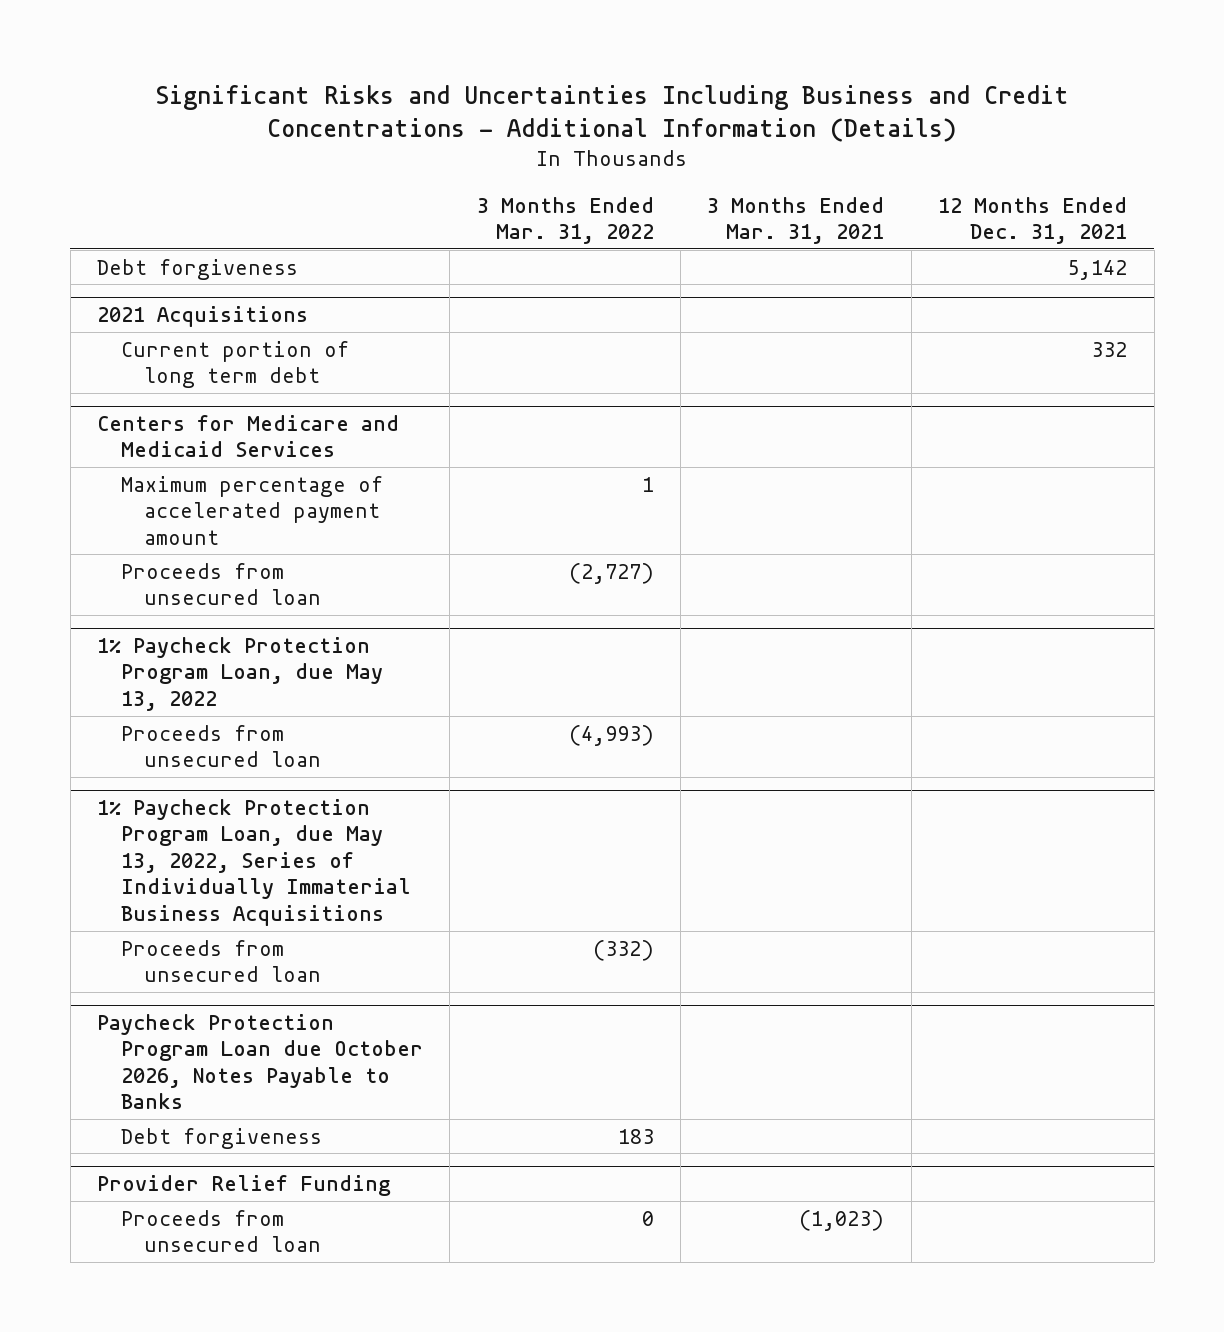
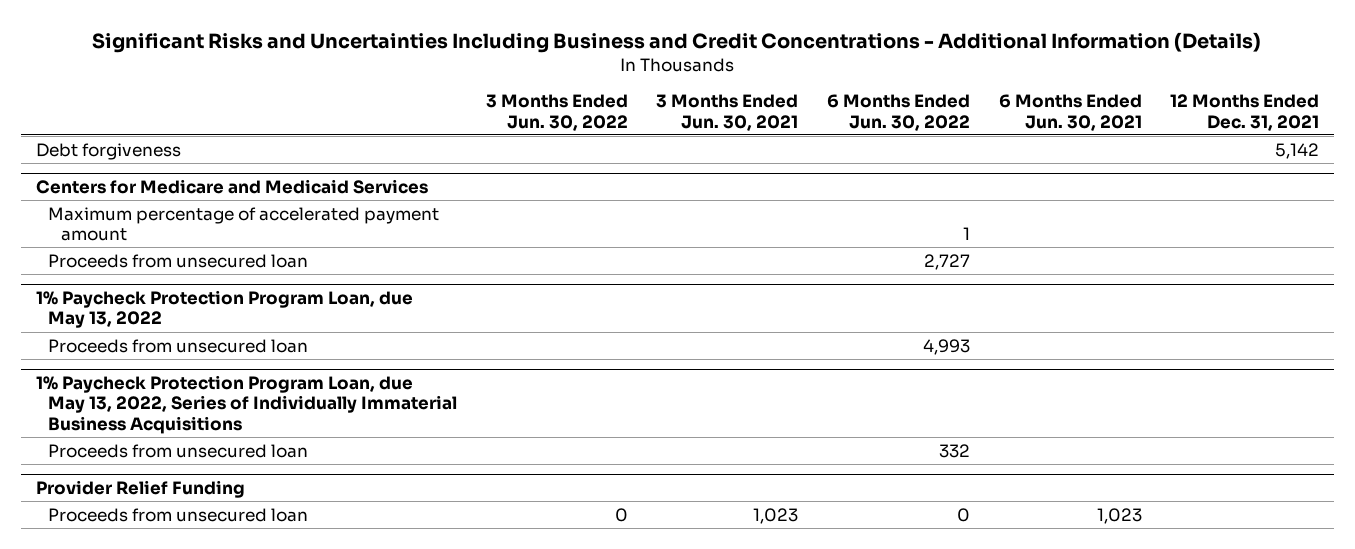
[476,196,654,245] 3 Months Ended Mar. 31, 2022 -> none
[707,196,885,245] 3 Months Ended Mar. 31, 2021 -> none
none -> [485,94,628,131] 3 Months Ended Jun. 30, 2022
none -> [656,94,799,131] 3 Months Ended Jun. 30, 2021
none -> [827,94,971,131] 6 Months Ended Jun. 30, 2022
none -> [998,94,1142,131] 6 Months Ended Jun. 30, 2021
[97,305,309,327] 2021 Acquisitions -> none
[120,340,349,389] Current portion of long term debt -> none
[97,1013,423,1110] Paycheck Protection Program Loan due October 2026, Notes Payable to Banks -> none
[120,1127,322,1149] Debt forgiveness -> none

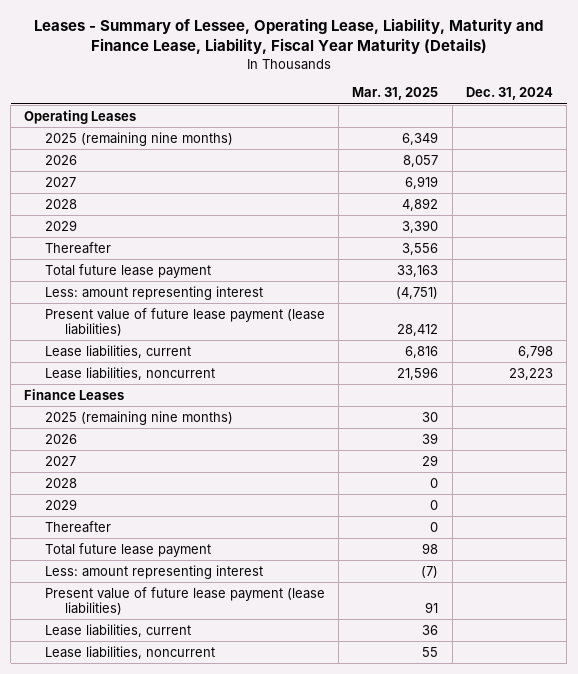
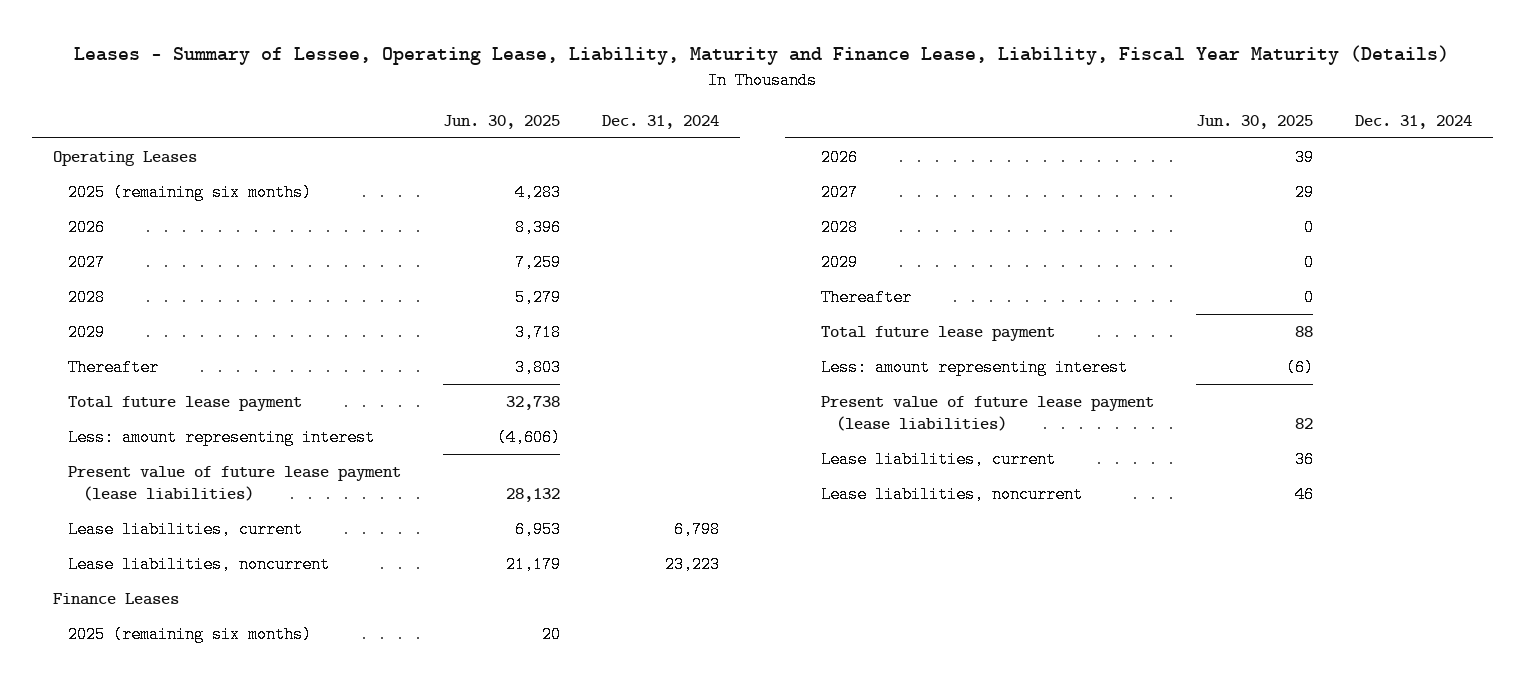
[352,87,439,101] Mar. 31, 2025 -> none
none -> [442,114,560,129] Jun. 30, 2025
[44,131,233,146] 2025 (remaining nine months) -> [67,183,312,201] 2025 (remaining six months)
[44,410,233,425] 2025 (remaining nine months) -> [67,625,312,643] 2025 (remaining six months)

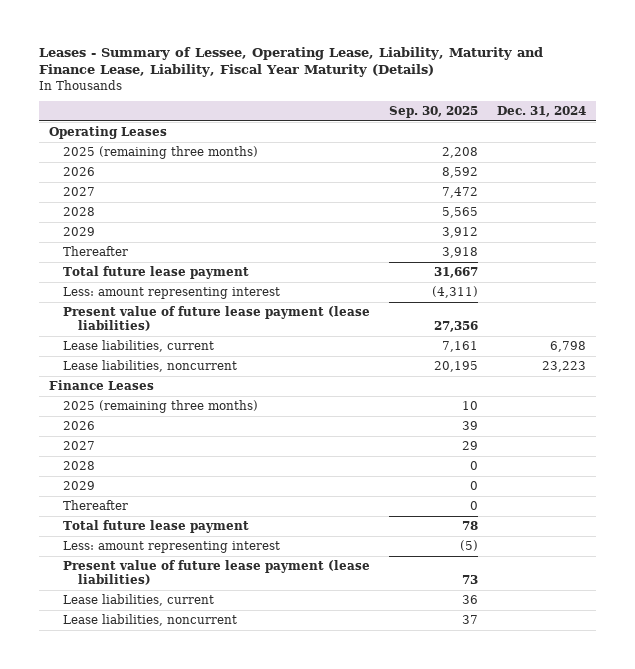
[442,114,560,129] Jun. 30, 2025 -> none
none -> [389,105,479,118] Sep. 30, 2025
[67,183,312,201] 2025 (remaining six months) -> [63,145,259,159] 2025 (remaining three months)
[67,625,312,643] 2025 (remaining six months) -> [63,399,259,413] 2025 (remaining three months)

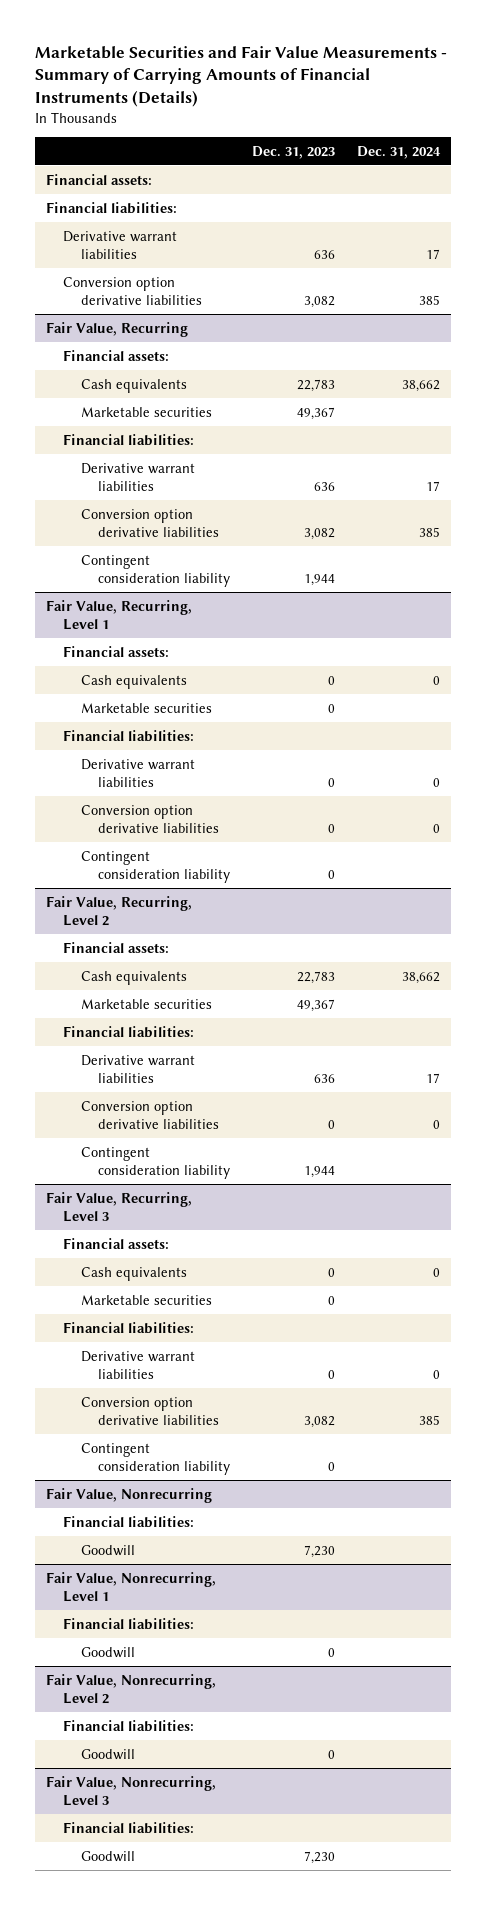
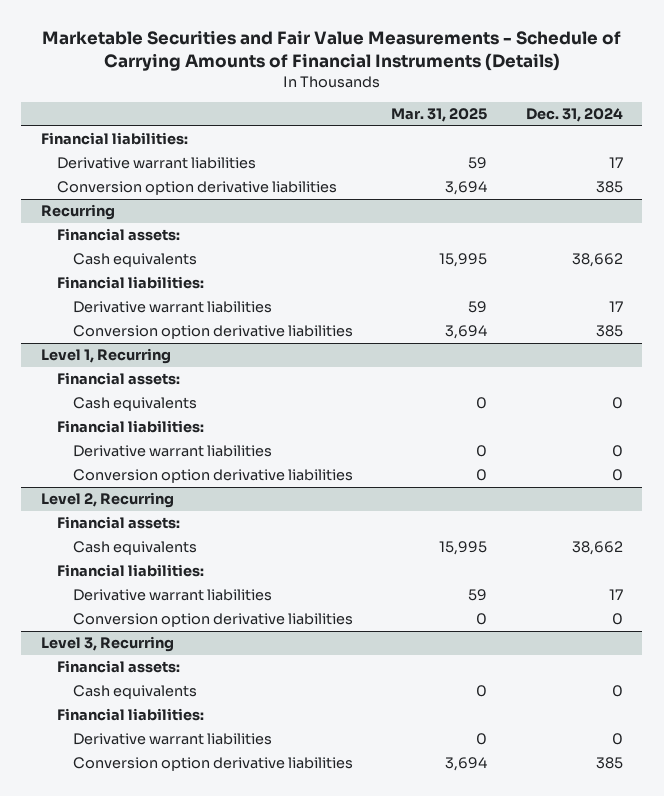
[34,45,447,108] Marketable Securities and Fair Value Measurements - Summary of Carrying Amounts of Financial Instruments (Details) -> [41,30,621,72] Marketable Securities and Fair Value Measurements - Schedule of Carrying Amounts of Financial Instruments (Details)
[252,145,336,159] Dec. 31, 2023 -> none
none -> [391,107,488,122] Mar. 31, 2025
[45,173,152,185] Financial assets: -> none
[45,321,188,337] Fair Value, Recurring -> [40,204,115,221] Recurring
[80,406,212,417] Marketable securities -> none
[80,554,231,587] Contingent consideration liability -> none
[45,599,192,630] Fair Value, Recurring, Level 1 -> [40,348,171,365] Level 1, Recurring
[80,702,212,713] Marketable securities -> none
[80,850,231,883] Contingent consideration liability -> none
[45,895,192,926] Fair Value, Recurring, Level 2 -> [40,492,174,509] Level 2, Recurring
[80,998,212,1009] Marketable securities -> none
[80,1146,231,1179] Contingent consideration liability -> none
[45,1191,192,1222] Fair Value, Recurring, Level 3 -> [40,636,174,653] Level 3, Recurring
[80,1294,212,1305] Marketable securities -> none
[80,1442,231,1475] Contingent consideration liability -> none
[45,1487,212,1503] Fair Value, Nonrecurring -> none
[63,1515,195,1528] Financial liabilities: -> none
[80,1544,135,1556] Goodwill -> none
[45,1571,216,1602] Fair Value, Nonrecurring, Level 1 -> none
[63,1617,195,1630] Financial liabilities: -> none
[80,1646,135,1658] Goodwill -> none
[45,1673,216,1704] Fair Value, Nonrecurring, Level 2 -> none
[63,1719,195,1732] Financial liabilities: -> none
[80,1748,135,1760] Goodwill -> none
[45,1775,216,1806] Fair Value, Nonrecurring, Level 3 -> none
[63,1821,195,1834] Financial liabilities: -> none
[80,1850,135,1862] Goodwill -> none

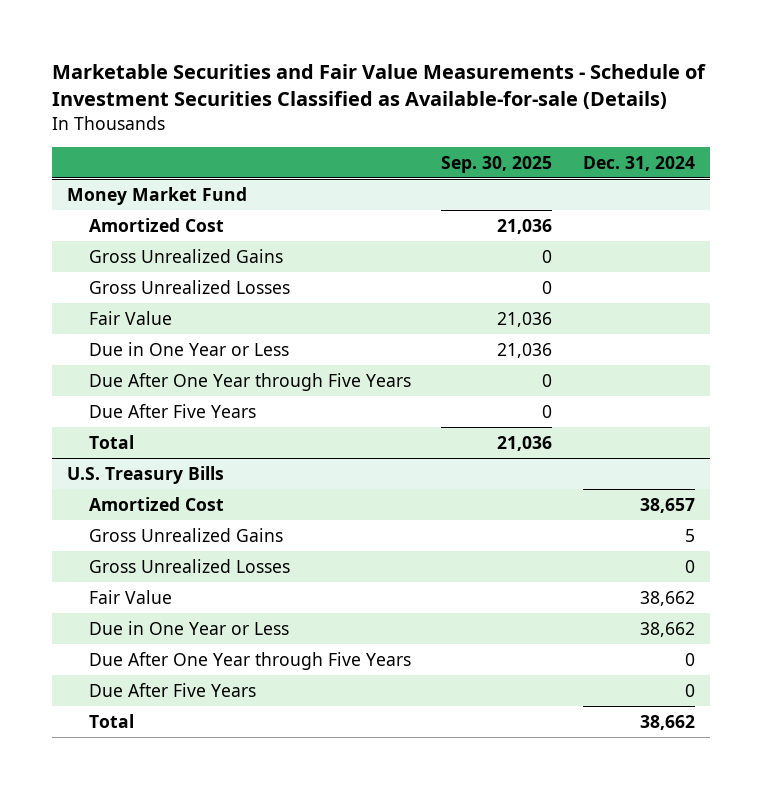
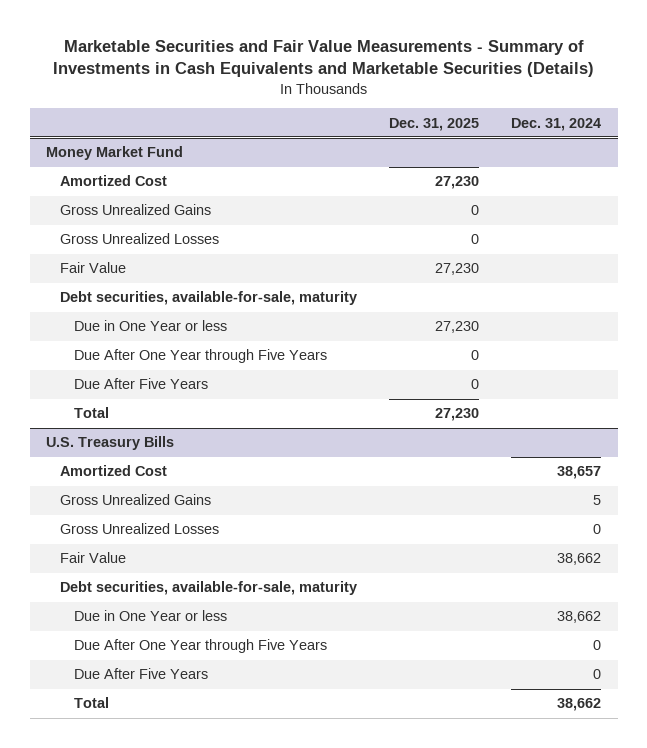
[51,63,706,110] Marketable Securities and Fair Value Measurements - Schedule of Investment Securities Classified as Available-for-sale (Details) -> [52,40,594,78] Marketable Securities and Fair Value Measurements - Summary of Investments in Cash Equivalents and Marketable Securities (Details)
[441,155,553,173] Sep. 30, 2025 -> none
none -> [389,117,480,131] Dec. 31, 2025
none -> [59,291,357,306] Debt securities, available-for-sale, maturity
[88,341,289,356] Due in One Year or Less -> [73,320,227,332] Due in One Year or less
none -> [59,581,357,596] Debt securities, available-for-sale, maturity
[88,620,289,635] Due in One Year or Less -> [73,610,227,622] Due in One Year or less

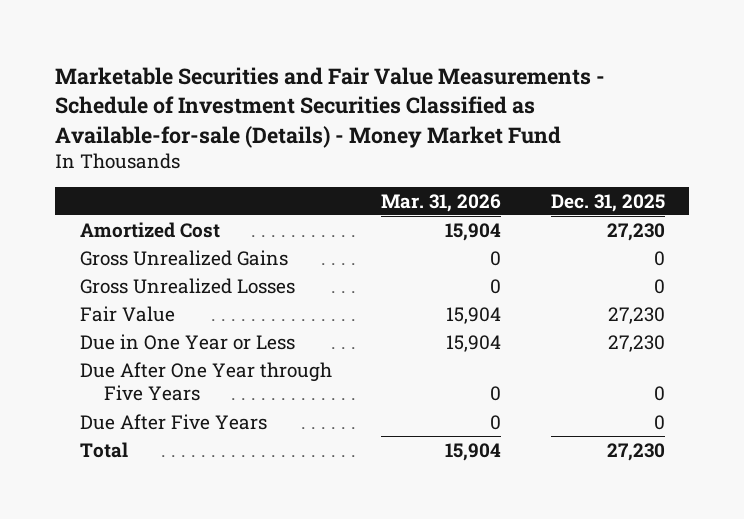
[52,40,594,78] Marketable Securities and Fair Value Measurements - Summary of Investments in Cash Equivalents and Marketable Securities (Details) -> [54,67,605,148] Marketable Securities and Fair Value Measurements - Schedule of Investment Securities Classified as Available-for-sale (Details) - Money Market Fund
[511,117,602,131] Dec. 31, 2024 -> none
none -> [381,193,502,212] Mar. 31, 2026
[46,146,184,161] Money Market Fund -> none
[59,291,357,306] Debt securities, available-for-sale, maturity -> none
[73,320,227,332] Due in One Year or less -> [79,333,295,350] Due in One Year or Less
[46,436,175,451] U.S. Treasury Bills -> none
[59,465,167,477] Amortized Cost -> none
[59,494,211,506] Gross Unrealized Gains -> none
[59,523,219,535] Gross Unrealized Losses -> none
[59,552,126,564] Fair Value -> none
[59,581,357,596] Debt securities, available-for-sale, maturity -> none
[73,610,227,622] Due in One Year or less -> none
[73,639,327,654] Due After One Year through Five Years -> none
[73,668,208,680] Due After Five Years -> none
[73,697,109,709] Total -> none

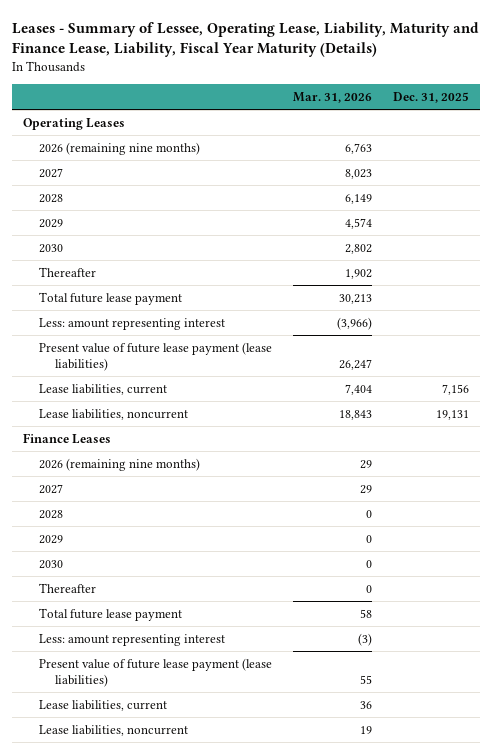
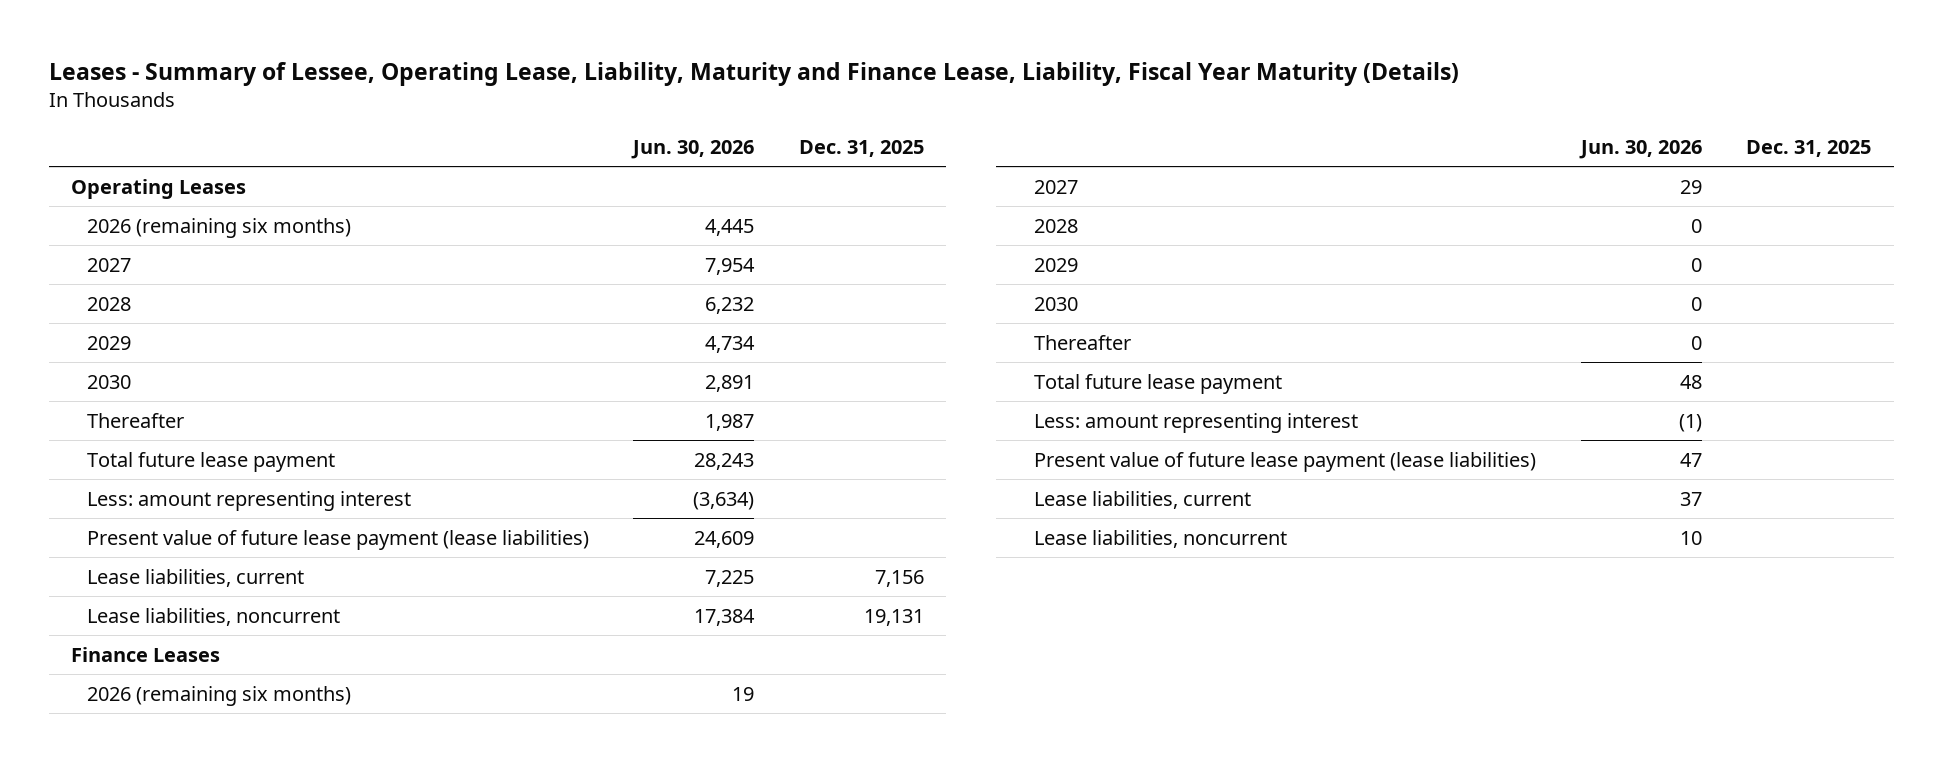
[292,92,372,104] Mar. 31, 2026 -> none
none -> [631,139,755,159] Jun. 30, 2026
[38,141,200,155] 2026 (remaining nine months) -> [86,217,351,238] 2026 (remaining six months)
[38,457,200,471] 2026 (remaining nine months) -> [86,685,351,706] 2026 (remaining six months)

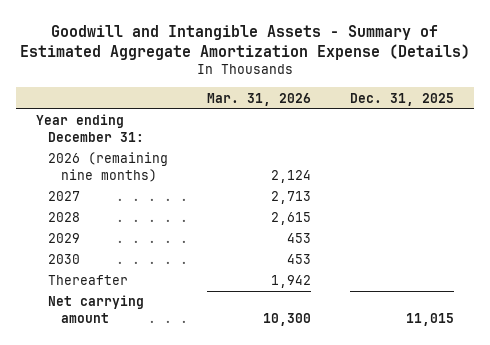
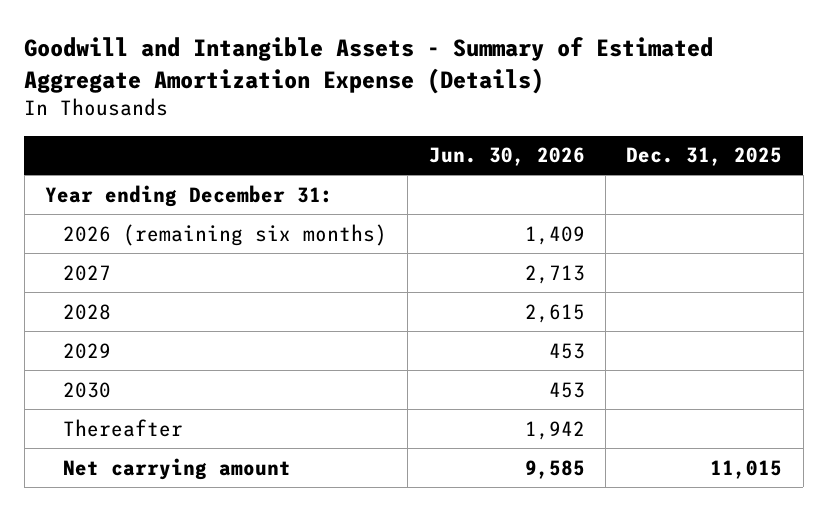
[207,92,312,106] Mar. 31, 2026 -> none
none -> [428,147,585,167] Jun. 30, 2026
[48,152,169,182] 2026 (remaining nine months) -> [63,223,388,246] 2026 (remaining six months)

